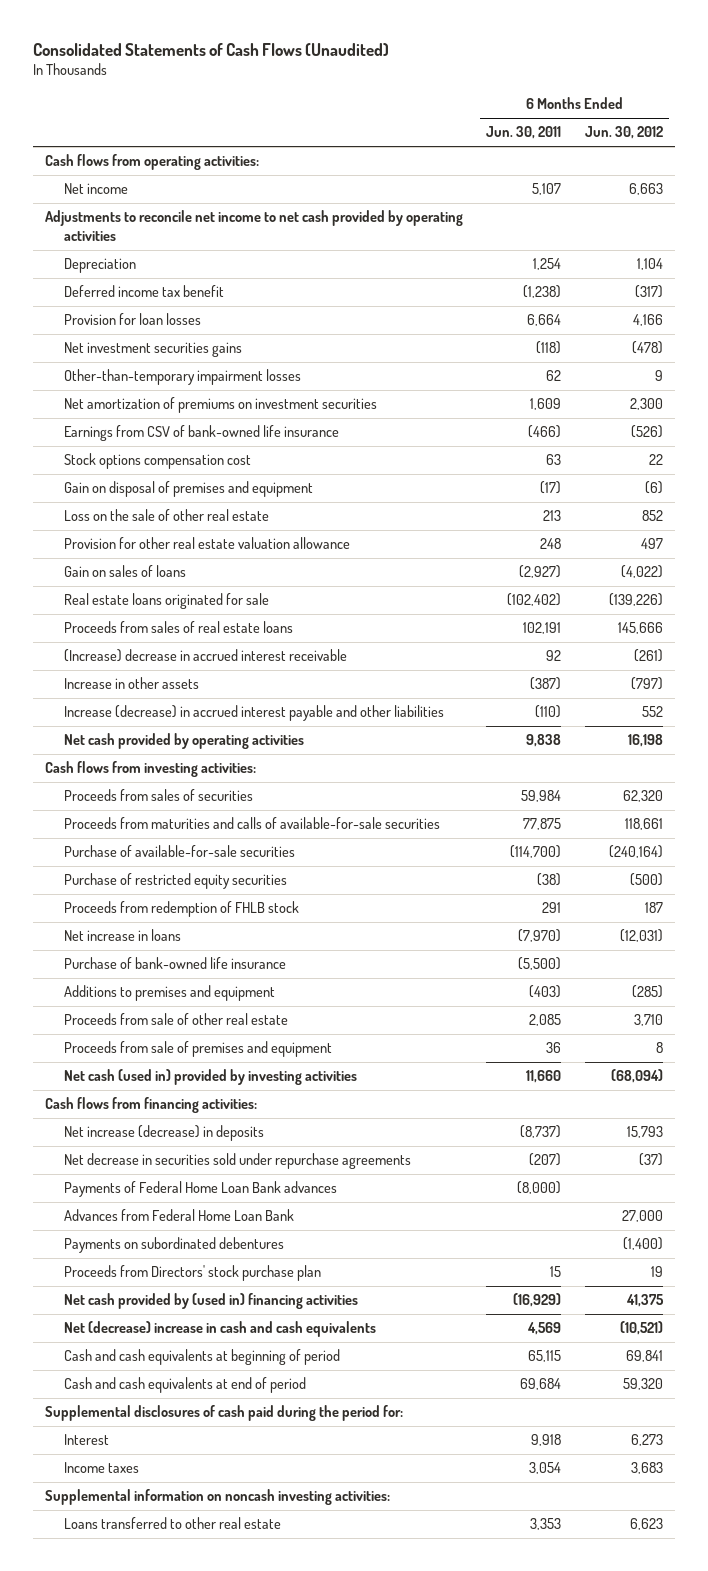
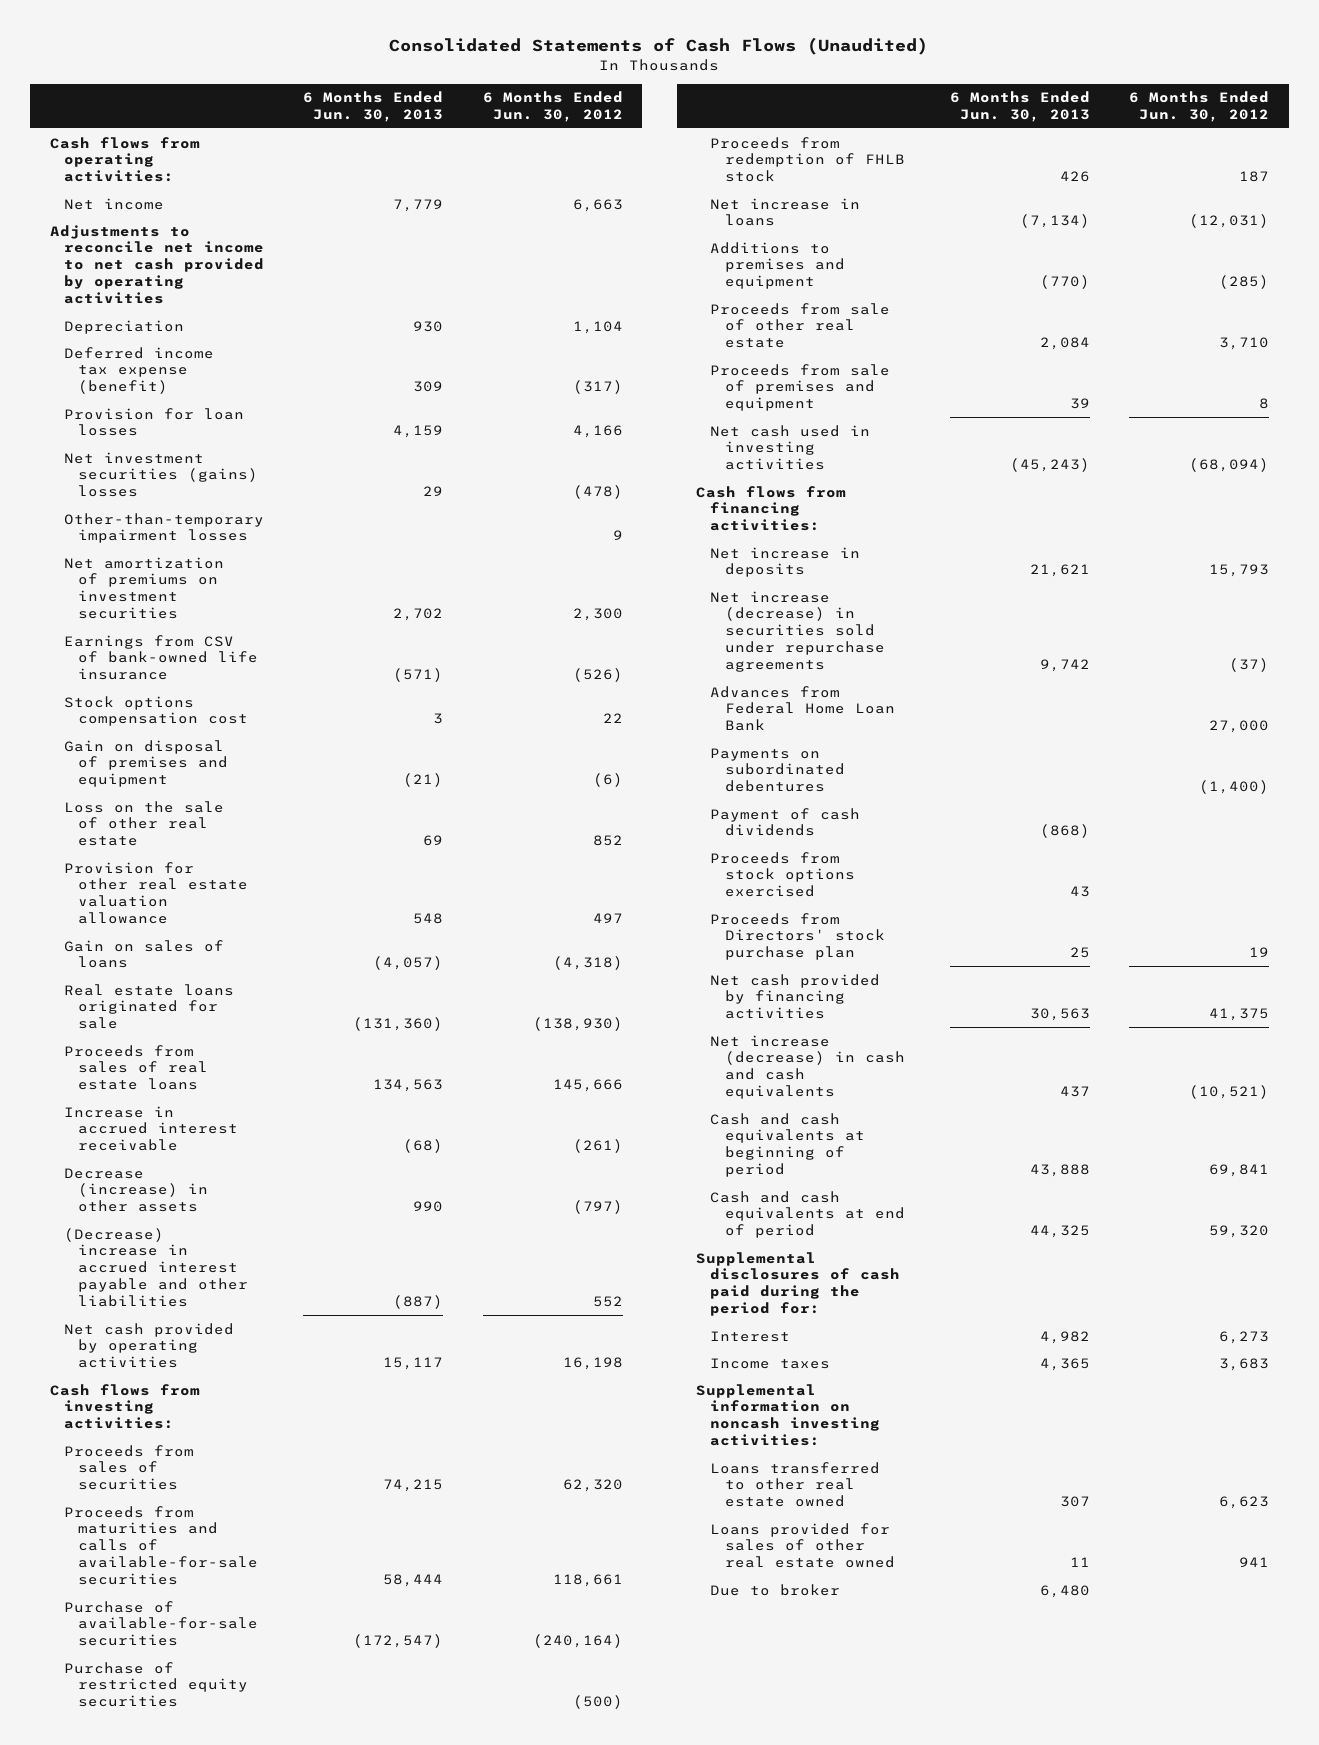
[486,126,562,140] Jun. 30, 2011 -> none
none -> [303,91,444,122] 6 Months Ended Jun. 30, 2013
[63,285,224,298] Deferred income tax benefit -> [63,346,214,395] Deferred income tax expense (benefit)
[63,342,242,358] Net investment securities gains -> [63,451,258,498] Net investment securities (gains) losses
[621,565,664,579] (4,022) -> [552,956,623,971] (4,318)
[609,593,664,607] (139,226) -> [532,1017,623,1032] (138,930)
[63,649,347,663] (Increase) decrease in accrued interest receivable -> [63,1105,238,1152] Increase in accrued interest receivable
[63,677,199,690] Increase in other assets -> [63,1167,208,1213] Decrease (increase) in other assets
[63,705,444,722] Increase (decrease) in accrued interest payable and other liabilities -> [63,1227,248,1307] (Decrease) increase in accrued interest payable and other liabilities
[63,957,286,970] Purchase of bank-owned life insurance -> none
[63,1069,357,1086] Net cash (used in) provided by investing activities -> [710,424,871,471] Net cash used in investing activities
[63,1181,337,1198] Payments of Federal Home Loan Bank advances -> none
[63,1125,264,1142] Net increase (decrease) in deposits -> [710,546,861,578] Net increase in deposits
[63,1153,411,1170] Net decrease in securities sold under repurchase agreements -> [710,590,885,672] Net increase (decrease) in securities sold under repurchase agreements
none -> [710,807,861,837] Payment of cash dividends
none -> [710,851,855,898] Proceeds from stock options exercised
[63,1293,358,1310] Net cash provided by (used in) financing activities -> [710,973,881,1020] Net cash provided by financing activities
[63,1321,376,1338] Net (decrease) increase in cash and cash equivalents -> [710,1034,905,1099] Net increase (decrease) in cash and cash equivalents
[63,1517,281,1530] Loans transferred to other real estate -> [710,1461,881,1508] Loans transferred to other real estate owned
none -> [710,1522,895,1569] Loans provided for sales of other real estate owned
none -> [710,1583,841,1596] Due to broker

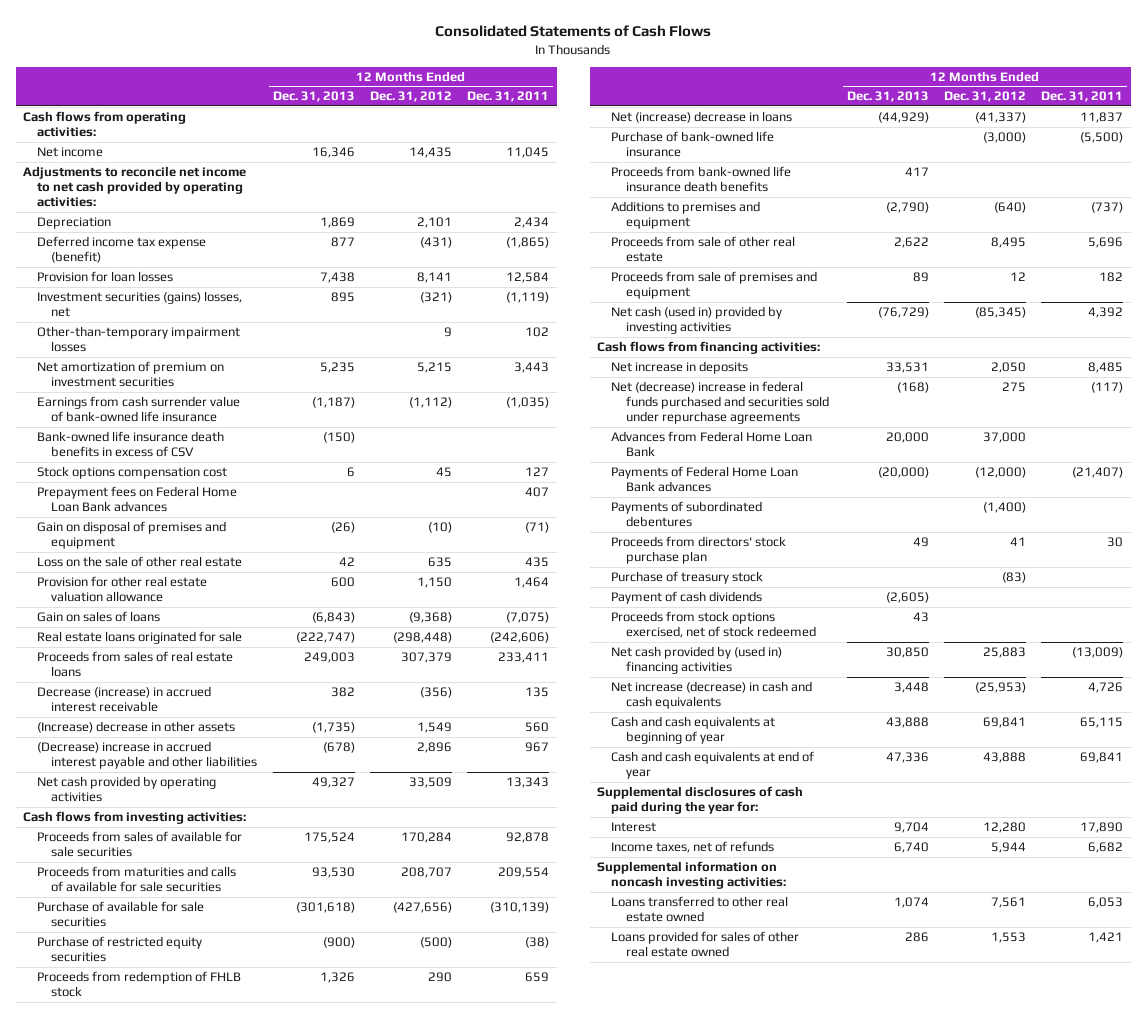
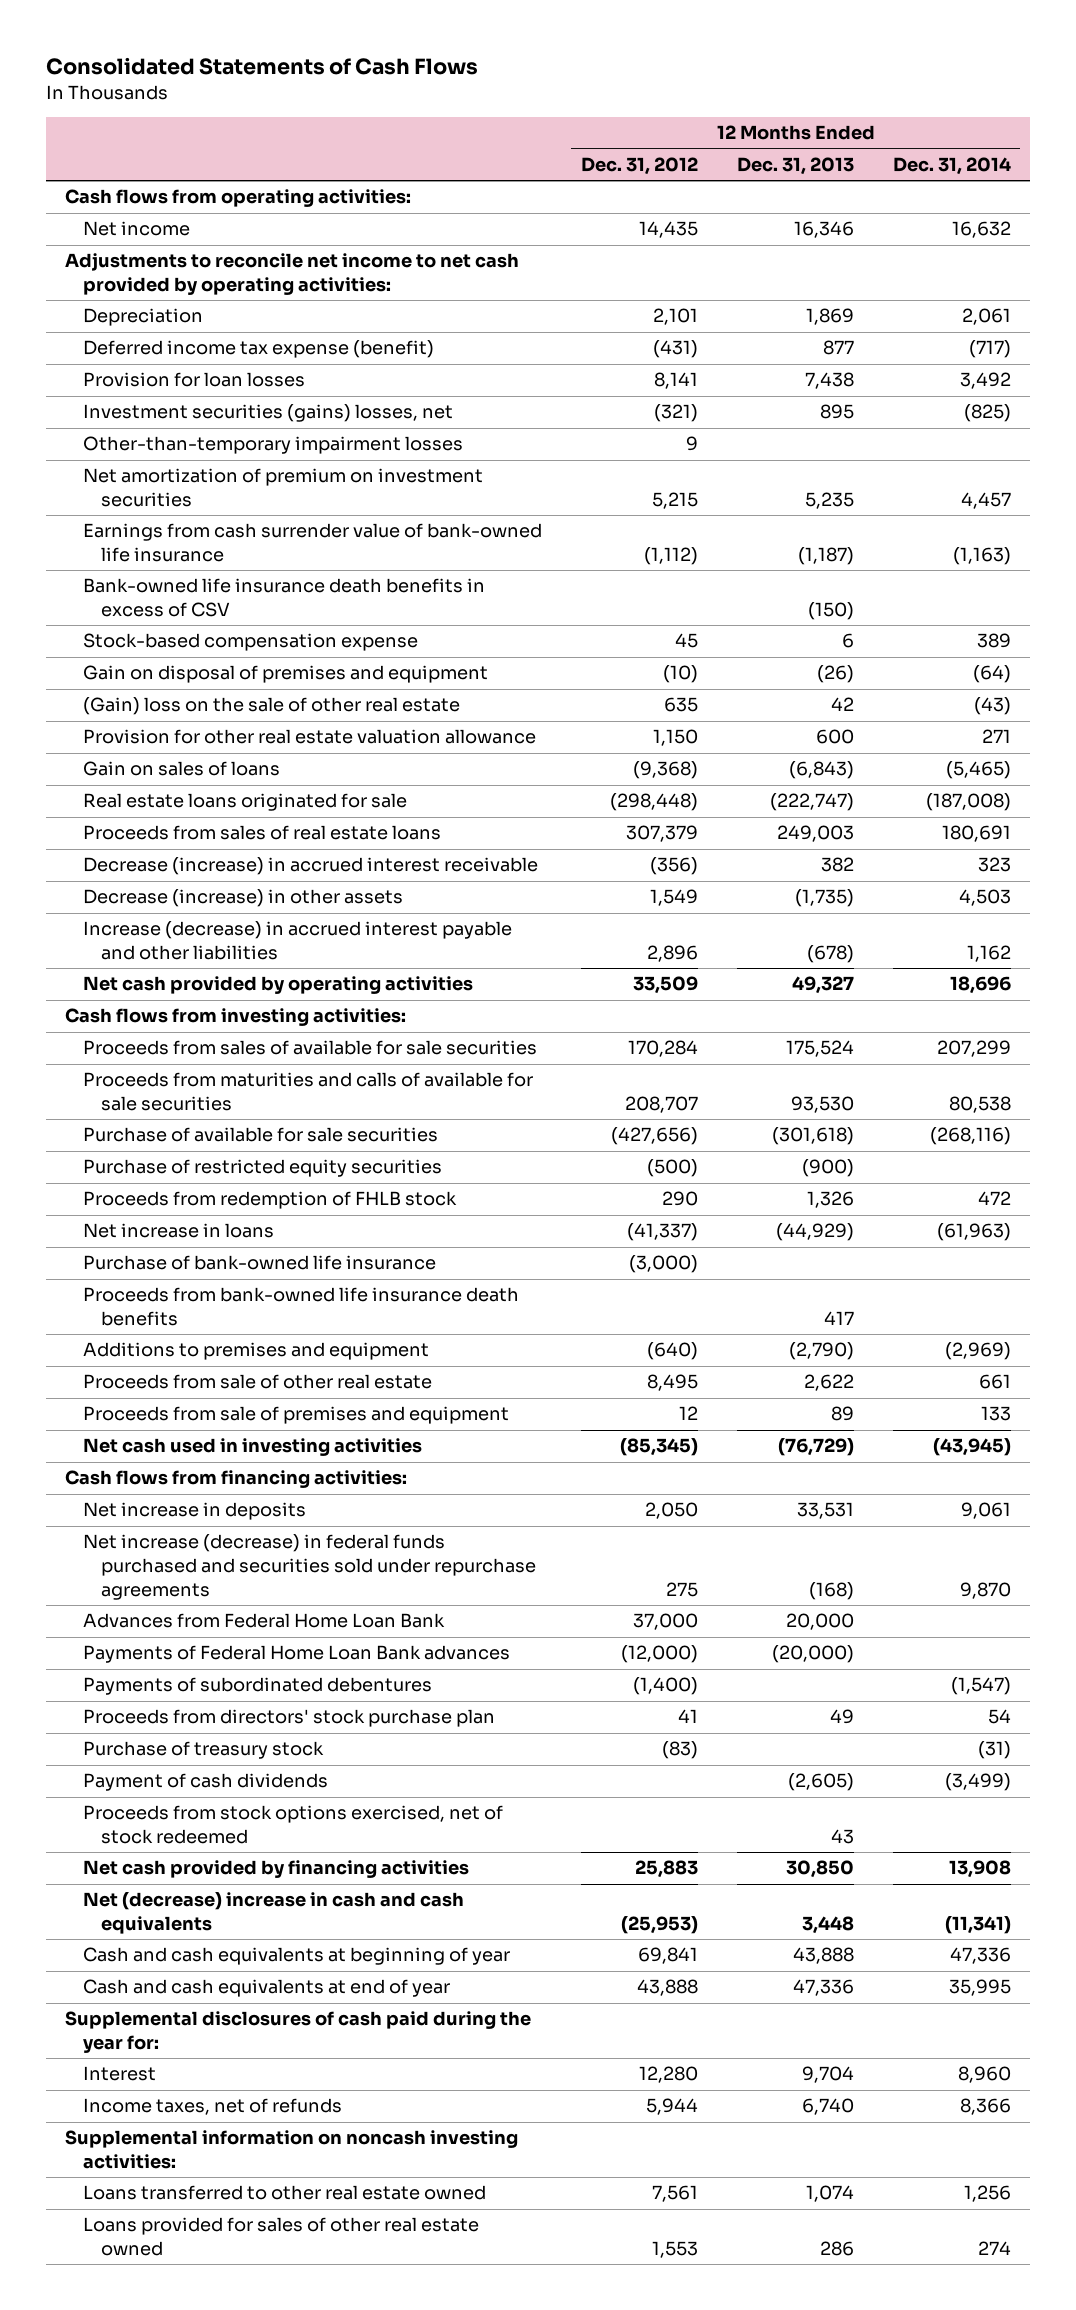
[467,91,550,103] Dec. 31, 2011 -> none
none -> [892,157,1011,176] Dec. 31, 2014
[37,486,238,513] Prepayment fees on Federal Home Loan Bank advances -> none
[37,466,228,480] Stock options compensation cost -> [83,633,419,652] Stock-based compensation expense
[37,556,243,568] Loss on the sale of other real estate -> [83,697,461,716] (Gain) loss on the sale of other real estate
[37,721,236,734] (Increase) decrease in other assets -> [83,889,404,908] Decrease (increase) in other assets
[37,741,258,770] (Decrease) increase in accrued interest payable and other liabilities -> [83,921,513,961] Increase (decrease) in accrued interest payable and other liabilities
[611,111,793,124] Net (increase) decrease in loans -> [83,1223,275,1239] Net increase in loans
[611,306,783,335] Net cash (used in) provided by investing activities -> [83,1438,423,1457] Net cash used in investing activities
[611,381,829,425] Net (decrease) increase in federal funds purchased and securities sold under repurchase agreements -> [83,1534,537,1600] Net increase (decrease) in federal funds purchased and securities sold under repurchase agreements
[611,646,783,675] Net cash provided by (used in) financing activities -> [83,1860,470,1879] Net cash provided by financing activities
[611,681,813,710] Net increase (decrease) in cash and cash equivalents -> [83,1892,465,1935] Net (decrease) increase in cash and cash equivalents

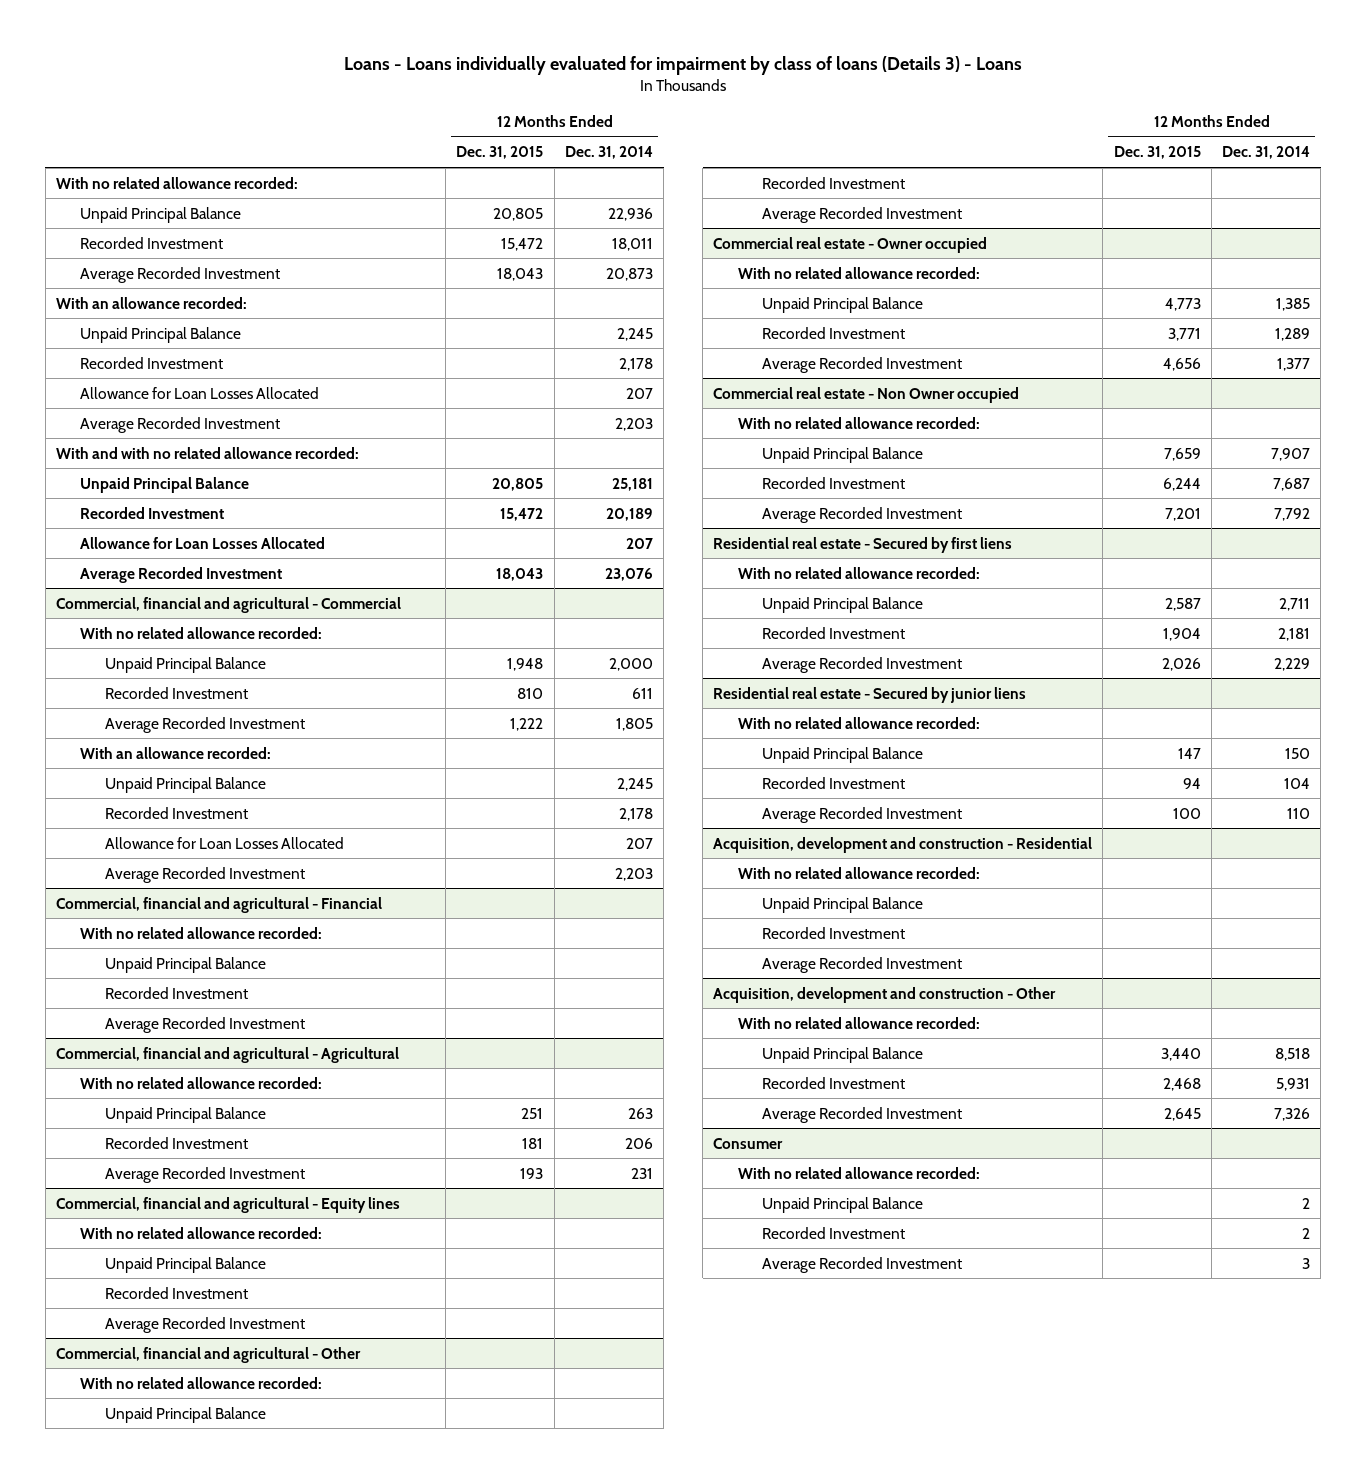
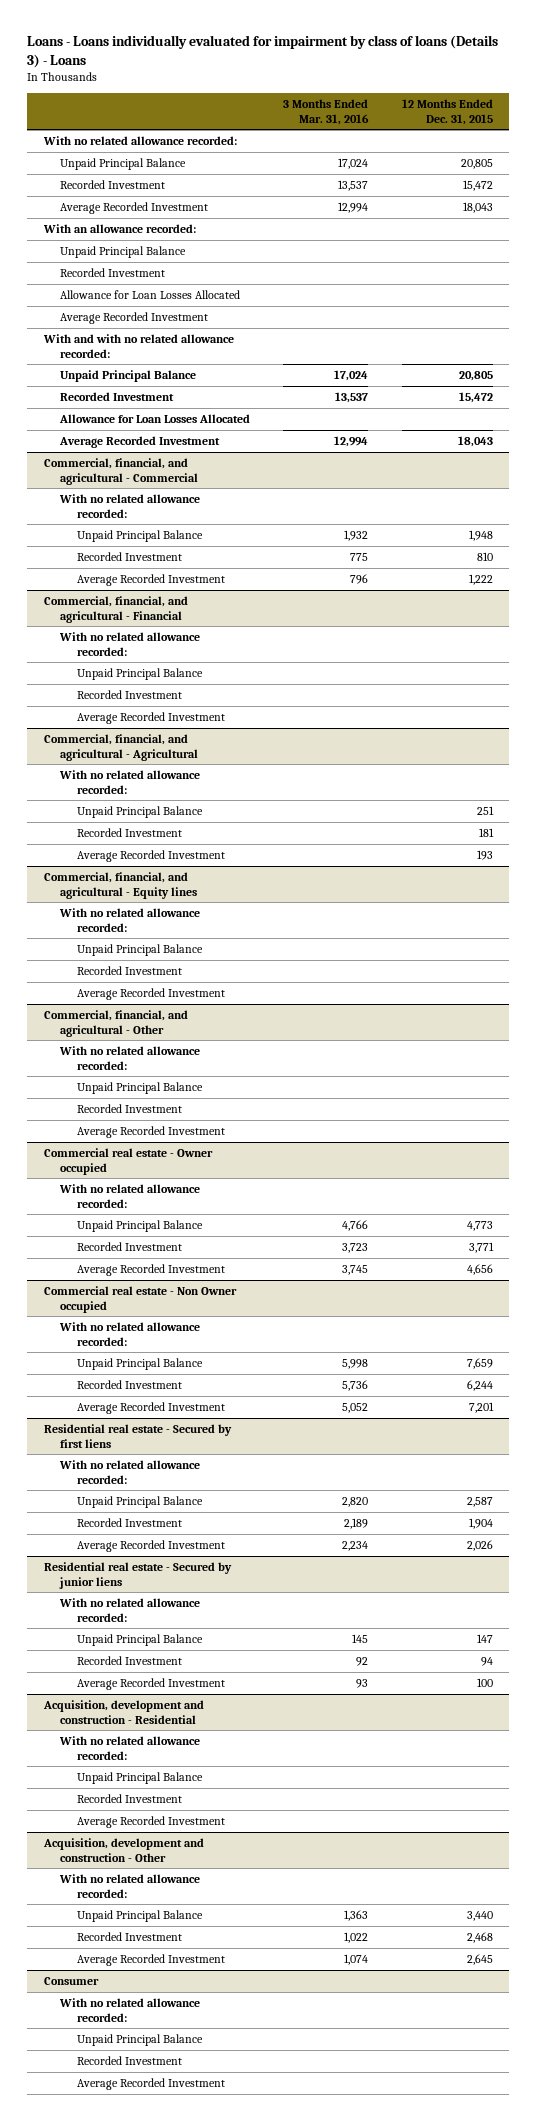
[564,146,653,160] Dec. 31, 2014 -> none
none -> [283,99,370,125] 3 Months Ended Mar. 31, 2016
[56,596,402,613] Commercial, financial and agricultural - Commercial -> [43,457,199,485] Commercial, financial, and agricultural - Commercial
[80,746,272,759] With an allowance recorded: -> none
[104,776,266,793] Unpaid Principal Balance -> none
[104,806,248,819] Recorded Investment -> none
[104,836,344,849] Allowance for Loan Losses Allocated -> none
[104,866,305,883] Average Recorded Investment -> none
[56,896,383,913] Commercial, financial and agricultural - Financial -> [43,595,188,623] Commercial, financial, and agricultural - Financial
[56,1046,400,1063] Commercial, financial and agricultural - Agricultural -> [43,733,199,761] Commercial, financial, and agricultural - Agricultural
[56,1196,401,1213] Commercial, financial and agricultural - Equity lines -> [43,871,198,899] Commercial, financial, and agricultural - Equity lines
[56,1346,362,1363] Commercial, financial and agricultural - Other -> [43,1009,188,1037] Commercial, financial, and agricultural - Other

